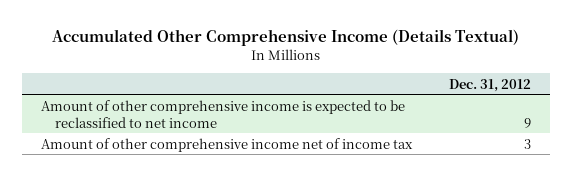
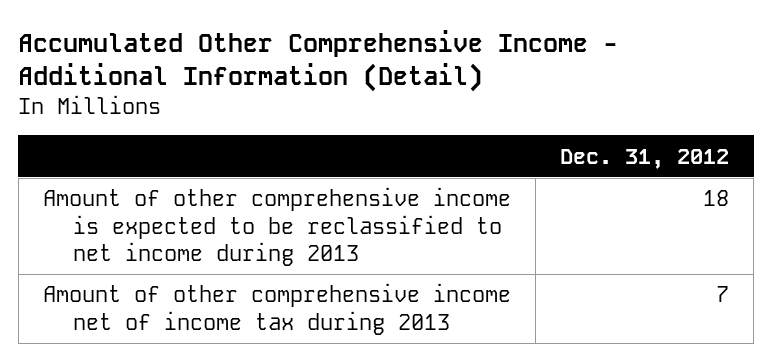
[52,29,520,47] Accumulated Other Comprehensive Income (Details Textual) -> [18,29,619,93] Accumulated Other Comprehensive Income - Additional Information (Detail)
[40,99,405,128] Amount of other comprehensive income is expected to be reclassified to net income -> [43,187,512,267] Amount of other comprehensive income is expected to be reclassified to net income during 2013
[524,117,532,128] 9 -> [703,190,730,207] 18
[40,137,413,152] Amount of other comprehensive income net of income tax -> [43,283,512,335] Amount of other comprehensive income net of income tax during 2013
[524,138,532,149] 3 -> [716,286,730,303] 7

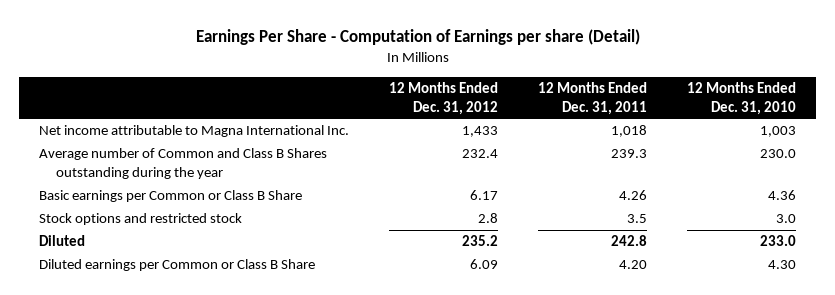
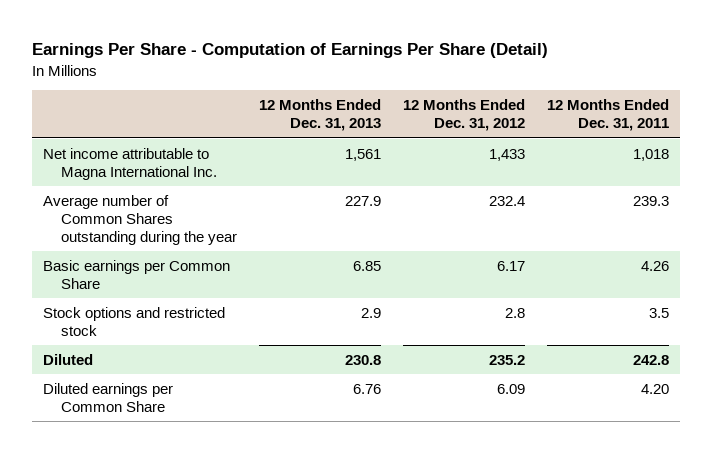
[195,28,640,45] Earnings Per Share - Computation of Earnings per share (Detail) -> [32,43,549,59] Earnings Per Share - Computation of Earnings Per Share (Detail)
[687,82,797,115] 12 Months Ended Dec. 31, 2010 -> none
none -> [259,99,382,132] 12 Months Ended Dec. 31, 2013
[38,148,327,180] Average number of Common and Class B Shares outstanding during the year -> [43,194,238,245] Average number of Common Shares outstanding during the year
[38,190,302,203] Basic earnings per Common or Class B Share -> [43,259,231,289] Basic earnings per Common Share
[38,259,315,272] Diluted earnings per Common or Class B Share -> [43,382,174,412] Diluted earnings per Common Share

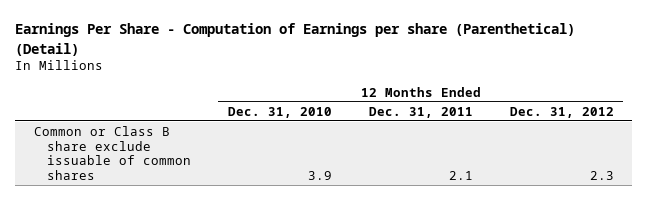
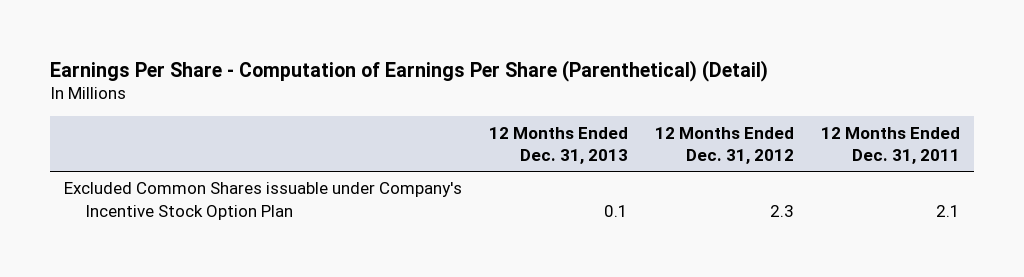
[15,23,576,56] Earnings Per Share - Computation of Earnings per share (Parenthetical) (Detail) -> [50,59,769,82] Earnings Per Share - Computation of Earnings Per Share (Parenthetical) (Detail)
[227,106,332,118] Dec. 31, 2010 -> none
none -> [488,126,628,165] 12 Months Ended Dec. 31, 2013
[33,125,191,180] Common or Class B share exclude issuable of common shares -> [63,182,462,220] Excluded Common Shares issuable under Company's Incentive Stock Option Plan

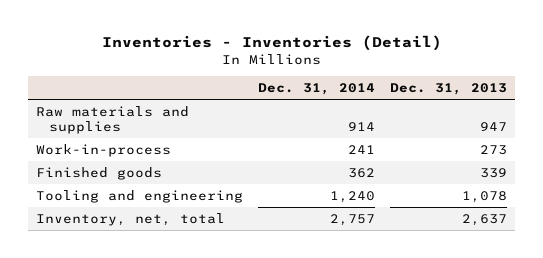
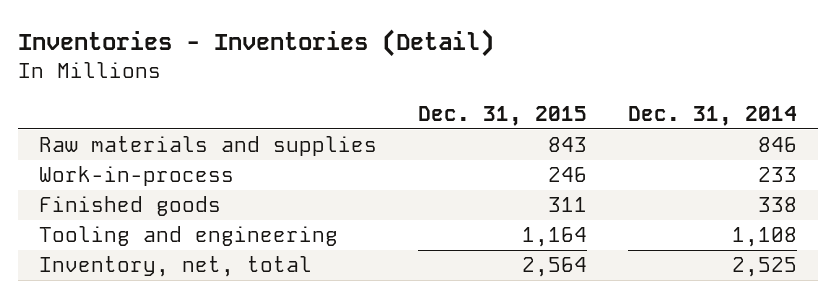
[390,83,508,96] Dec. 31, 2013 -> none
none -> [417,105,587,126] Dec. 31, 2015
[348,122,376,132] 914 -> [758,137,798,153] 846
[348,144,376,154] 241 -> [758,167,798,183] 233
[348,167,376,178] 362 -> [758,197,798,213] 338
[330,190,376,203] 1,240 -> [732,227,798,248] 1,108
[330,213,376,226] 2,757 -> [732,257,798,278] 2,525

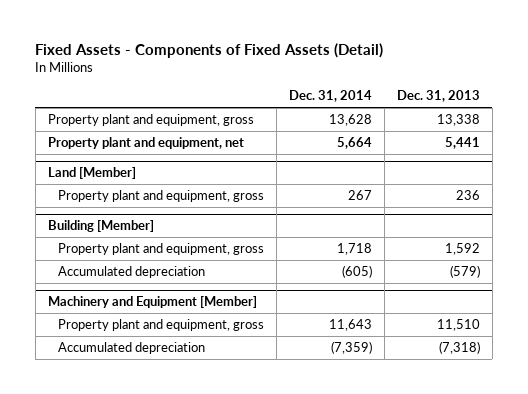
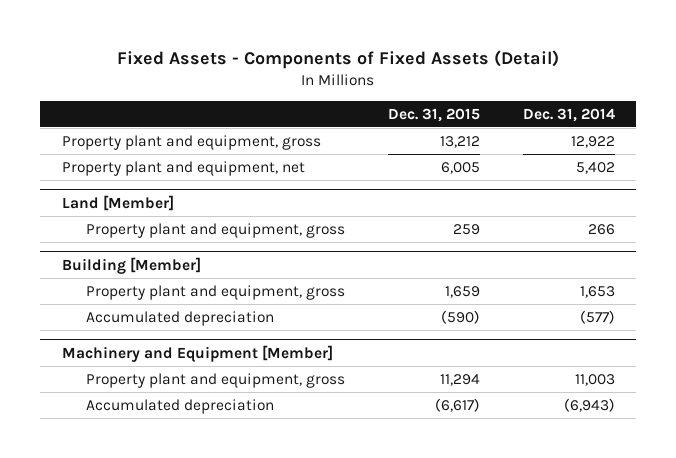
[396,90,480,103] Dec. 31, 2013 -> none
none -> [387,107,480,122] Dec. 31, 2015
[328,114,372,127] 13,628 -> [570,135,615,148] 12,922
[336,137,372,150] 5,664 -> [575,161,615,174] 5,402
[347,190,372,201] 267 -> [587,223,615,235] 266
[336,243,372,256] 1,718 -> [579,285,615,298] 1,653
[341,265,372,279] (605) -> [579,309,615,324] (577)
[328,319,372,332] 11,643 -> [574,373,615,386] 11,003
[330,341,372,355] (7,359) -> [563,397,615,412] (6,943)

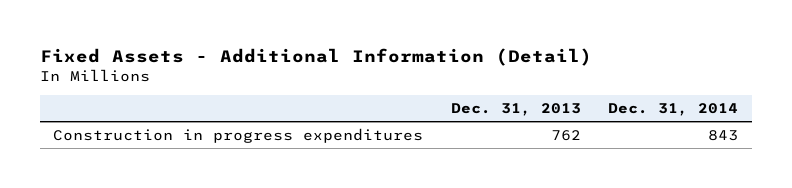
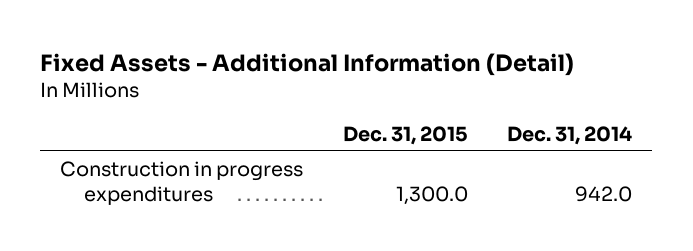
[450,102,581,116] Dec. 31, 2013 -> none
none -> [342,126,468,146] Dec. 31, 2015
[708,130,739,142] 843 -> [575,186,633,203] 942.0

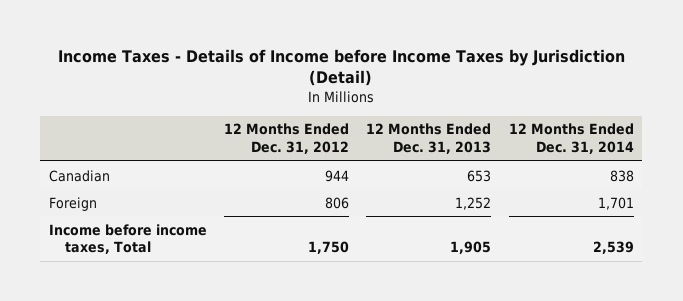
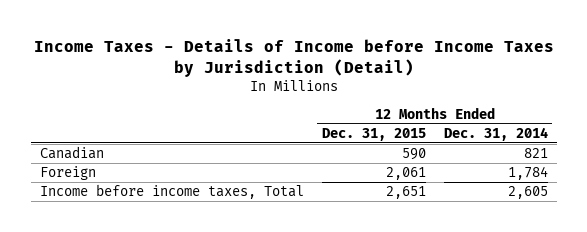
[224,123,350,155] 12 Months Ended Dec. 31, 2012 -> none
[366,123,492,155] 12 Months Ended Dec. 31, 2013 -> none
none -> [321,127,426,141] Dec. 31, 2015
[609,169,634,182] 838 -> [523,148,548,159] 821
[597,196,634,210] 1,701 -> [507,166,548,181] 1,784
[592,241,634,255] 2,539 -> [507,186,548,200] 2,605

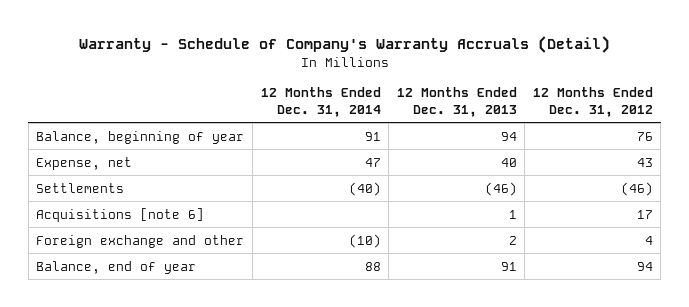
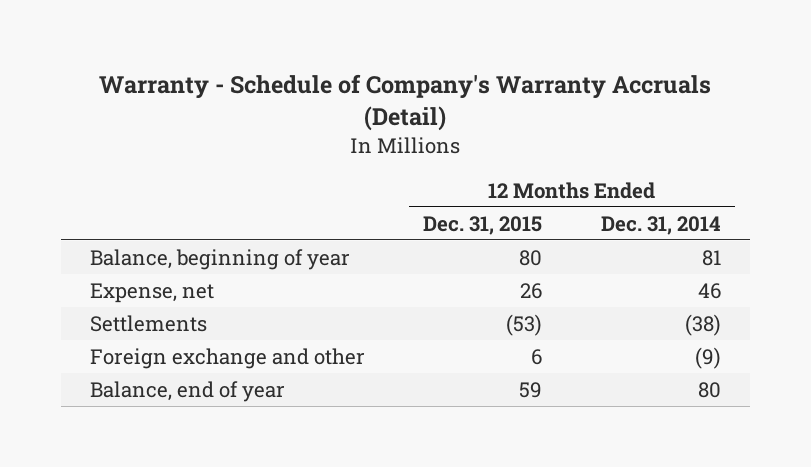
[396,87,517,117] 12 Months Ended Dec. 31, 2013 -> none
[532,87,653,117] 12 Months Ended Dec. 31, 2012 -> none
none -> [423,215,543,235] Dec. 31, 2015
[36,207,205,222] Acquisitions [note 6] -> none
[364,131,381,141] 91 -> [701,249,721,266] 81
[364,157,381,167] 47 -> [697,282,721,299] 46
[348,181,381,196] (40) -> [684,313,721,336] (38)
[348,233,381,248] (10) -> [694,346,721,369] (9)
[364,261,381,271] 88 -> [697,381,721,398] 80

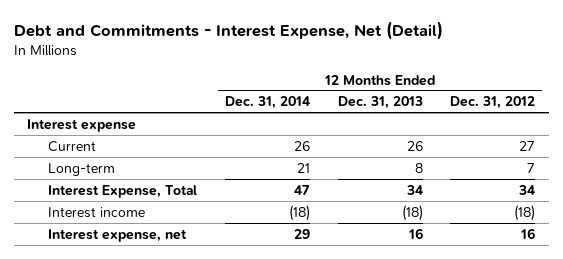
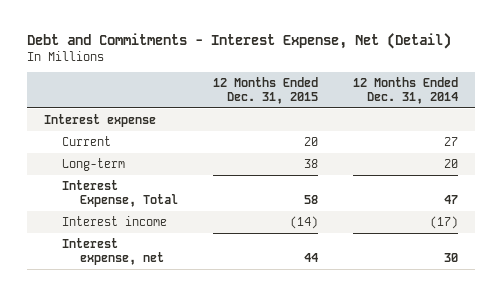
[337,96,423,110] Dec. 31, 2013 -> none
[450,96,536,110] Dec. 31, 2012 -> none
none -> [212,77,318,104] 12 Months Ended Dec. 31, 2015
[294,140,311,151] 26 -> [443,137,458,147] 27
[297,162,311,173] 21 -> [443,159,458,169] 20
[289,204,311,221] (18) -> [429,216,458,230] (17)
[294,228,311,239] 29 -> [443,252,458,262] 30

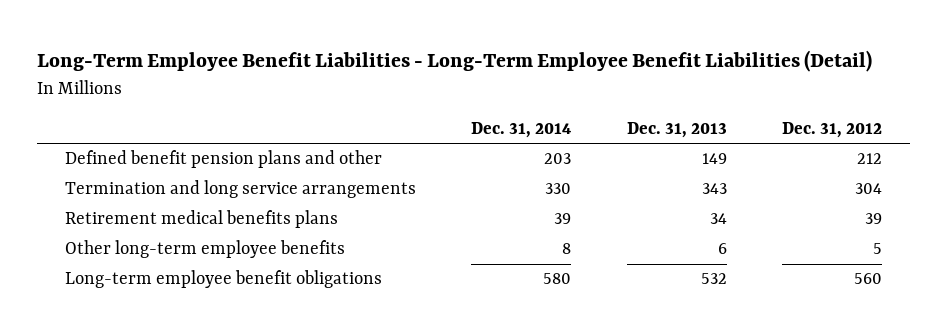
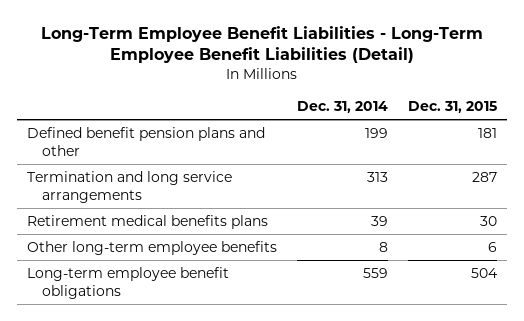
[626,122,727,139] Dec. 31, 2013 -> none
[782,122,883,139] Dec. 31, 2012 -> none
none -> [407,100,497,113] Dec. 31, 2015
[544,153,572,165] 203 -> [364,127,388,138] 199
[545,183,572,195] 330 -> [366,171,388,182] 313
[543,273,572,285] 580 -> [362,267,388,278] 559

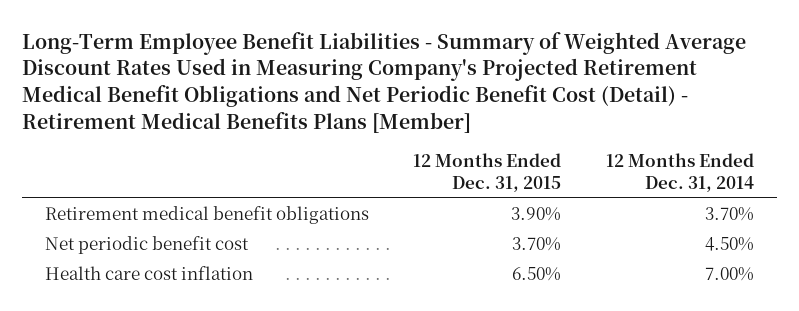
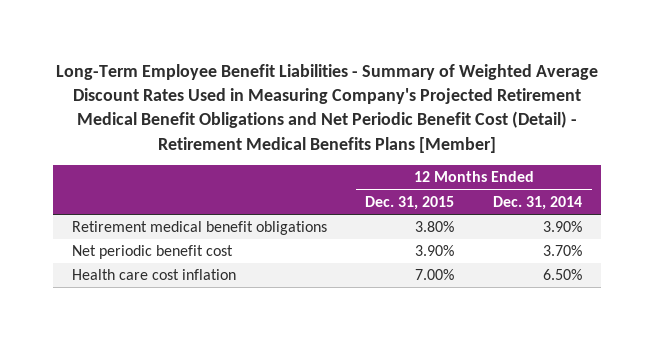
[511,207,562,222] 3.90% -> [415,221,455,233] 3.80%
[705,207,755,222] 3.70% -> [543,221,583,233] 3.90%
[512,237,562,252] 3.70% -> [415,245,455,257] 3.90%
[705,237,755,252] 4.50% -> [543,245,583,257] 3.70%
[512,267,562,282] 6.50% -> [415,269,455,281] 7.00%
[705,267,755,282] 7.00% -> [543,269,583,281] 6.50%

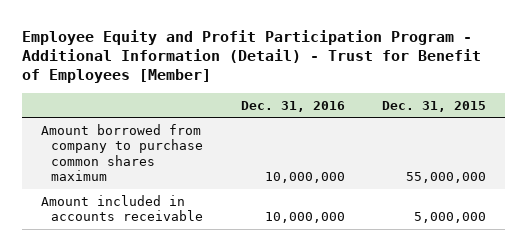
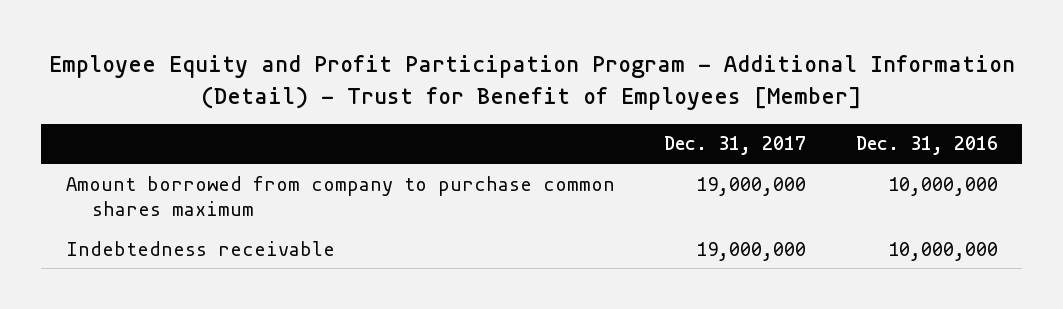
[381,100,486,112] Dec. 31, 2015 -> none
none -> [664,136,807,156] Dec. 31, 2017
[40,194,204,222] Amount included in accounts receivable -> [65,240,335,256] Indebtedness receivable

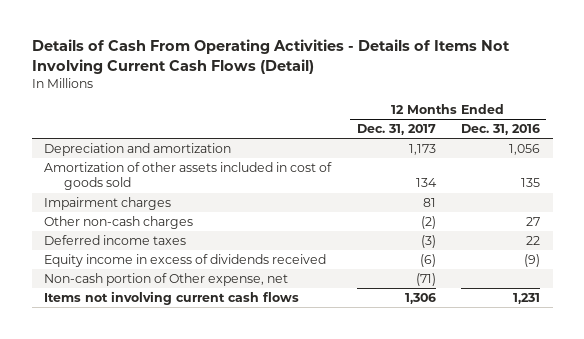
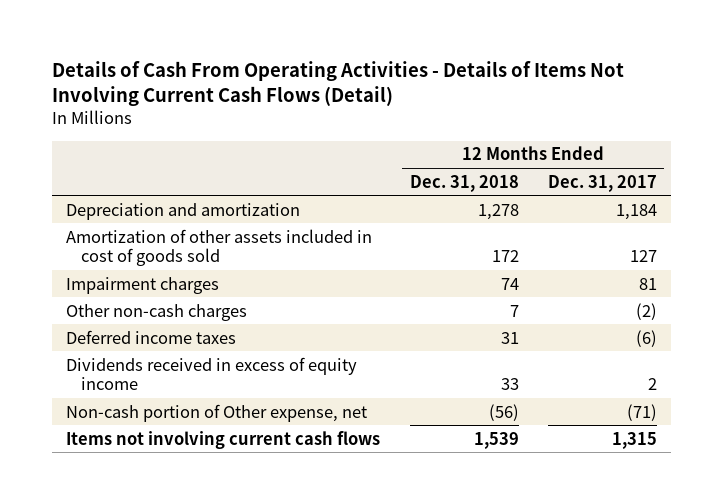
[460,124,540,136] Dec. 31, 2016 -> none
none -> [409,174,519,192] Dec. 31, 2018
[408,143,436,155] 1,173 -> [615,203,657,220] 1,184
[415,178,437,188] 134 -> [629,250,657,263] 127
[420,234,436,248] (3) -> [635,329,657,347] (6)
[44,253,327,267] Equity income in excess of dividends received -> [66,356,358,391] Dividends received in excess of equity income
[419,253,436,267] (6) -> [647,378,657,391] 2
[404,292,436,304] 1,306 -> [611,431,657,449] 1,315

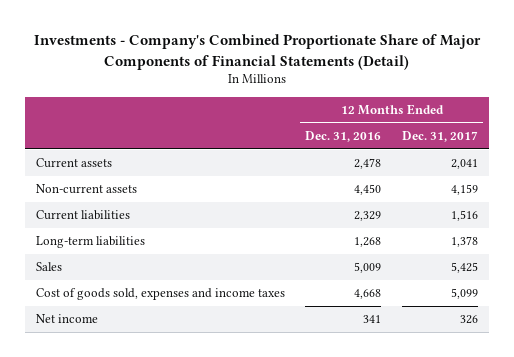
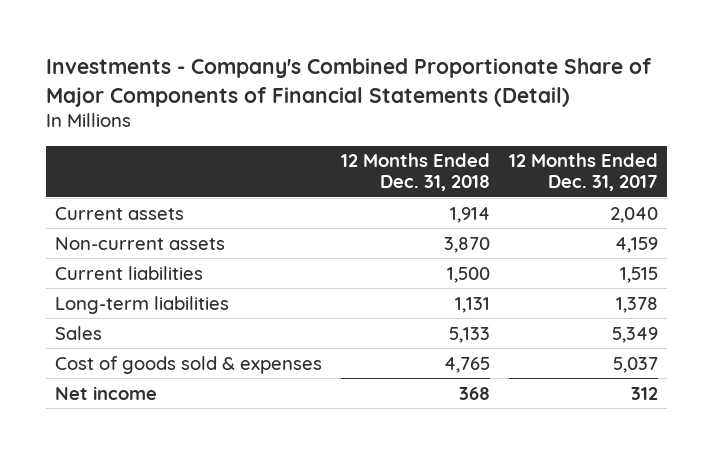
[305,130,382,142] Dec. 31, 2016 -> none
none -> [341,153,491,192] 12 Months Ended Dec. 31, 2018
[451,159,479,170] 2,041 -> [610,206,659,223] 2,040
[451,210,479,222] 1,516 -> [620,266,659,283] 1,515
[451,262,479,274] 5,425 -> [612,326,659,343] 5,349
[35,288,285,301] Cost of goods sold, expenses and income taxes -> [55,355,323,374] Cost of goods sold & expenses
[451,288,479,300] 5,099 -> [613,356,659,373] 5,037
[460,315,479,325] 326 -> [631,386,659,400] 312

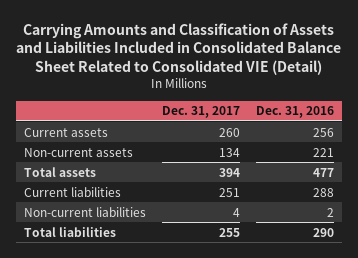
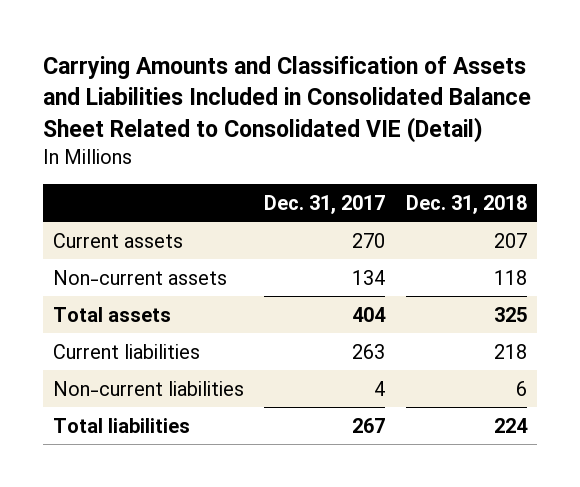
[255,106,334,119] Dec. 31, 2016 -> none
none -> [405,194,527,214] Dec. 31, 2018
[218,127,240,137] 260 -> [352,232,386,248] 270
[218,167,240,177] 394 -> [352,306,387,322] 404
[218,187,240,197] 251 -> [352,343,386,359] 263
[218,227,240,237] 255 -> [352,417,386,433] 267

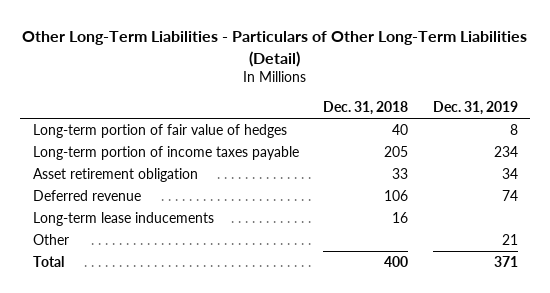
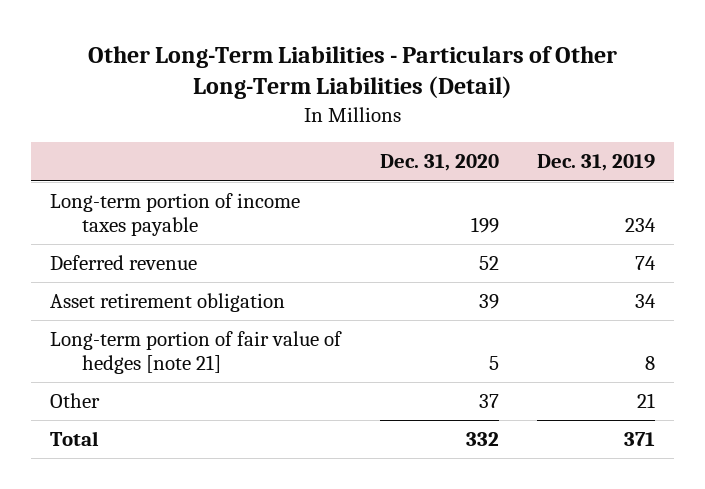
[323,101,409,116] Dec. 31, 2018 -> none
none -> [379,154,499,172] Dec. 31, 2020
[32,124,287,139] Long-term portion of fair value of hedges -> none
[32,212,214,227] Long-term lease inducements -> none
[32,168,198,183] Asset retirement obligation -> [50,293,286,313] Asset retirement obligation
none -> [50,331,343,374] Long-term portion of fair value of hedges [note 21]

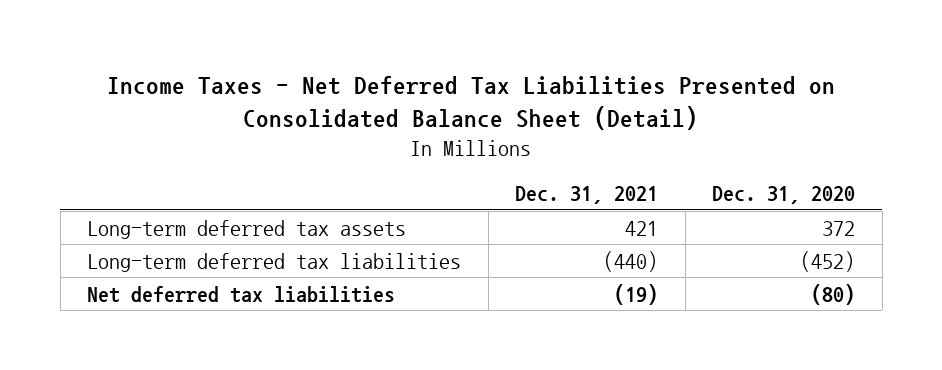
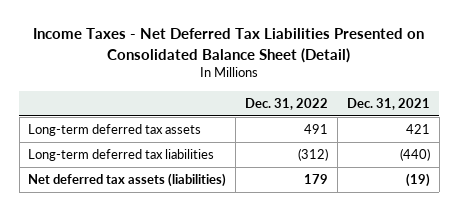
[712,185,856,204] Dec. 31, 2020 -> none
none -> [245,97,329,110] Dec. 31, 2022
[87,285,396,303] Net deferred tax liabilities -> [28,173,227,188] Net deferred tax assets (liabilities)

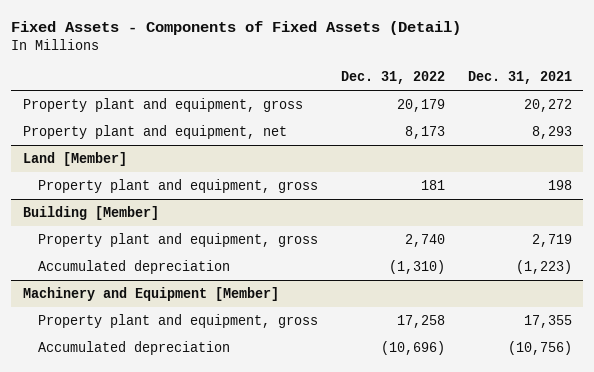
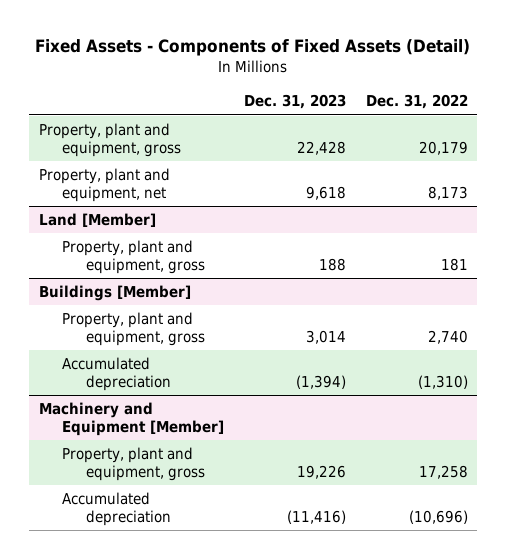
[467,71,572,85] Dec. 31, 2021 -> none
none -> [244,94,347,110] Dec. 31, 2023
[22,97,303,112] Property plant and equipment, gross -> [39,123,182,157] Property, plant and equipment, gross
[22,124,287,139] Property plant and equipment, net -> [39,168,171,202] Property, plant and equipment, net
[38,178,319,193] Property plant and equipment, gross -> [62,240,205,274] Property, plant and equipment, gross
[22,205,159,220] Building [Member] -> [39,285,192,302] Buildings [Member]
[38,232,319,247] Property plant and equipment, gross -> [62,312,205,346] Property, plant and equipment, gross
[38,313,319,328] Property plant and equipment, gross -> [62,447,205,481] Property, plant and equipment, gross

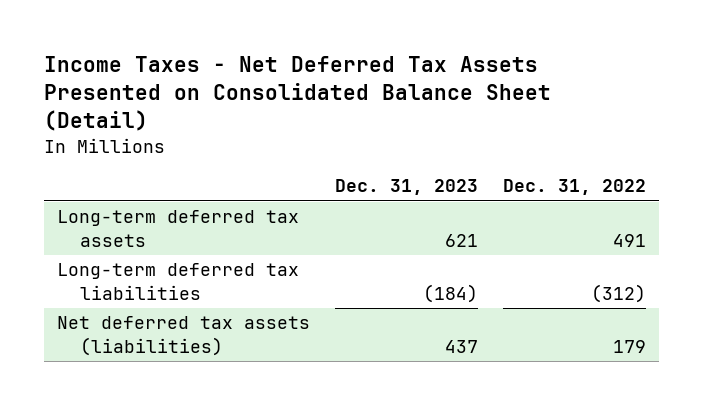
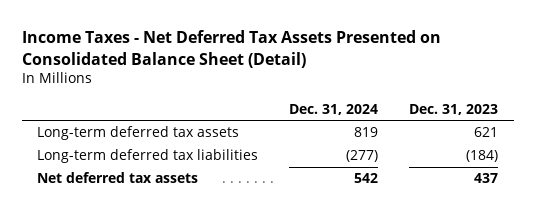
[503,179,647,196] Dec. 31, 2022 -> none
none -> [289,103,379,115] Dec. 31, 2024
[56,316,310,356] Net deferred tax assets (liabilities) -> [37,172,199,184] Net deferred tax assets

